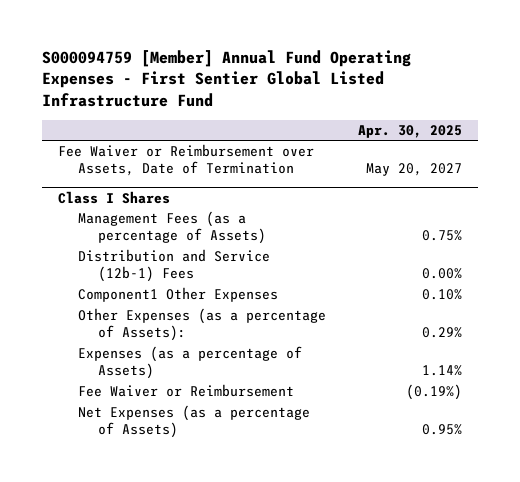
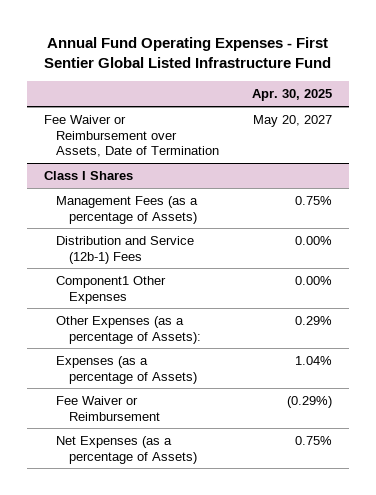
[41,49,411,107] S000094759 [Member] Annual Fund Operating Expenses - First Sentier Global Listed Infrastructure Fund -> [44,36,332,69] Annual Fund Operating Expenses - First Sentier Global Listed Infrastructure Fund
[421,289,462,301] 0.10% -> [295,275,333,285] 0.00%
[421,365,462,377] 1.14% -> [295,355,333,365] 1.04%
[405,384,462,401] (0.19%) -> [287,395,333,408] (0.29%)
[421,424,462,436] 0.95% -> [295,435,333,445] 0.75%

